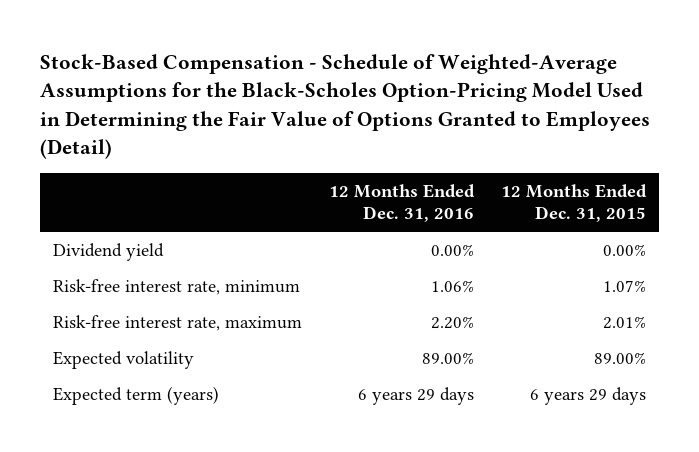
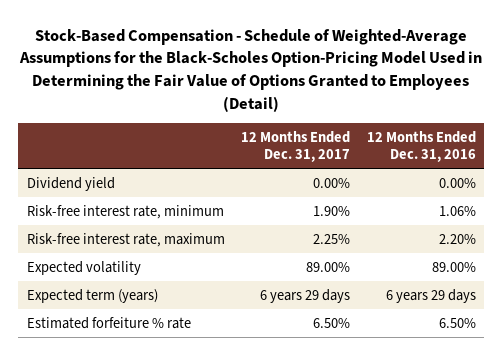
[501,183,648,223] 12 Months Ended Dec. 31, 2015 -> none
none -> [241,131,351,162] 12 Months Ended Dec. 31, 2017
none -> [26,316,191,329] Estimated forfeiture % rate

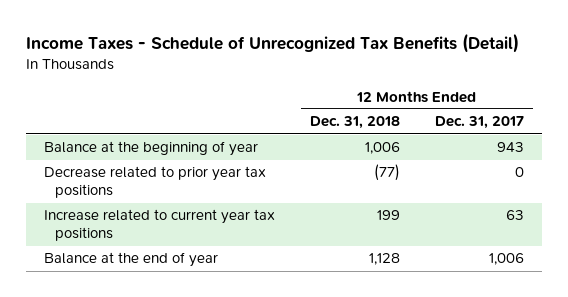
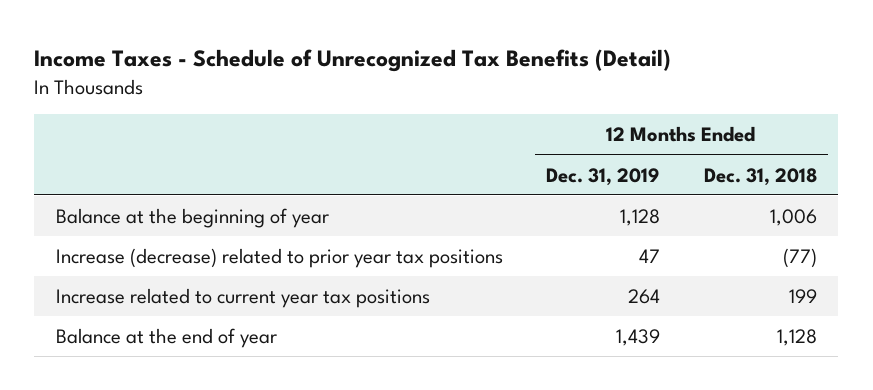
[435,116,525,130] Dec. 31, 2017 -> none
none -> [546,167,661,186] Dec. 31, 2019
[43,166,266,199] Decrease related to prior year tax positions -> [55,247,503,268] Increase (decrease) related to prior year tax positions

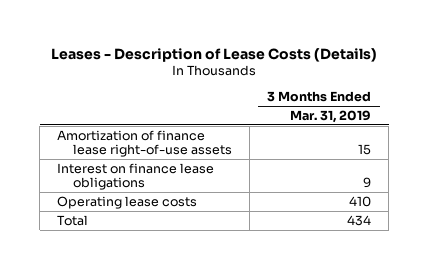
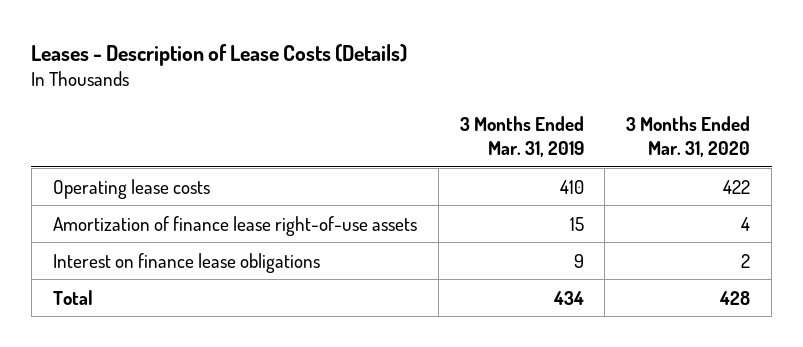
none -> [626,115,751,158] 3 Months Ended Mar. 31, 2020
[57,195,198,209] Operating lease costs -> [52,178,210,199] Operating lease costs

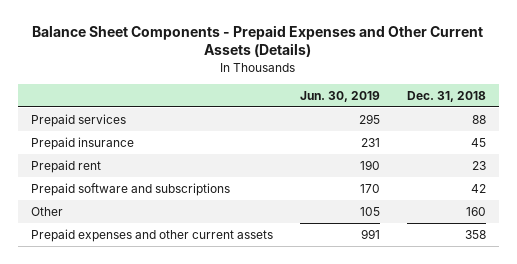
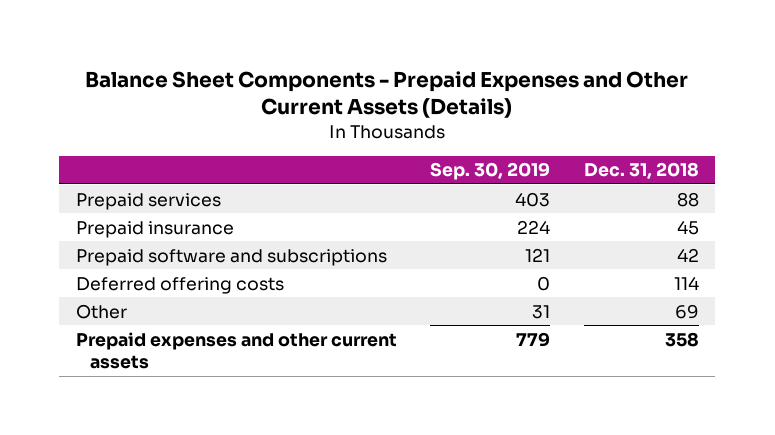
[299,90,380,102] Jun. 30, 2019 -> none
none -> [430,162,551,181] Sep. 30, 2019
[31,159,102,173] Prepaid rent -> none
none -> [75,276,284,294] Deferred offering costs
[465,206,486,216] 160 -> [674,303,699,319] 69

